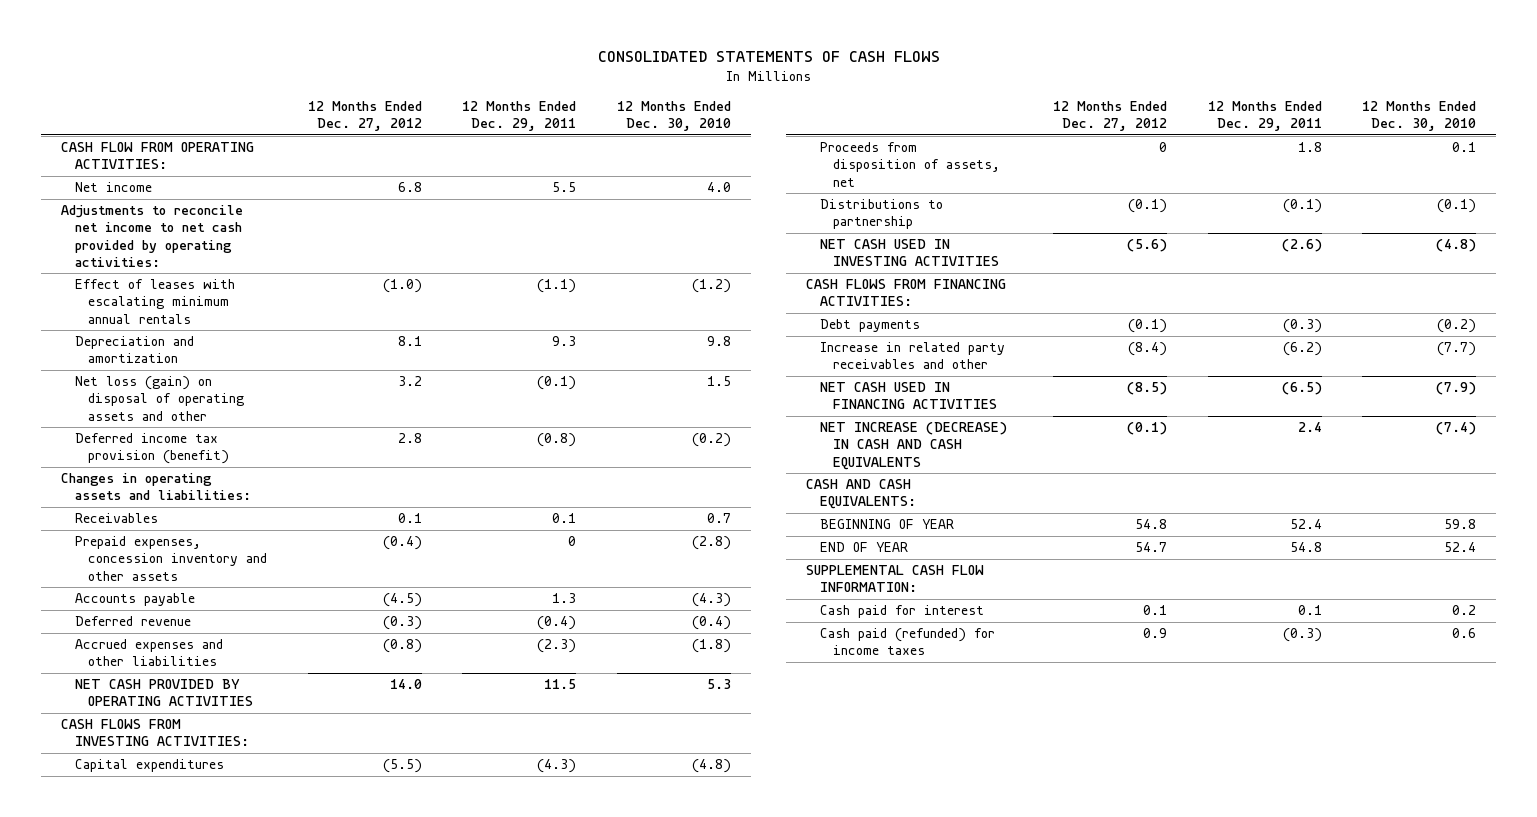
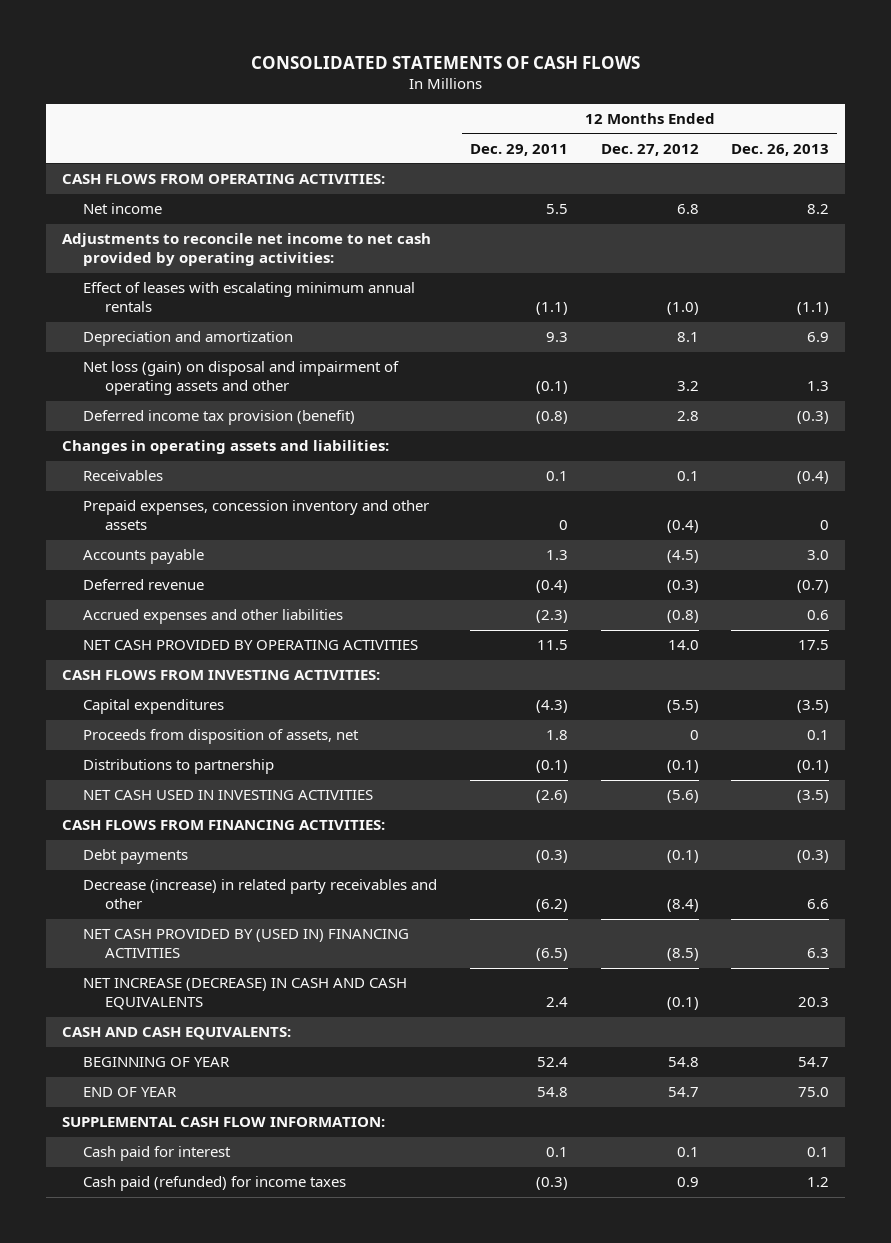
[616,100,731,132] 12 Months Ended Dec. 30, 2010 -> none
none -> [731,143,830,156] Dec. 26, 2013
[61,142,255,170] CASH FLOW FROM OPERATING ACTIVITIES: -> [62,174,386,185] CASH FLOWS FROM OPERATING ACTIVITIES:
[74,376,245,421] Net loss (gain) on disposal of operating assets and other -> [83,361,400,396] Net loss (gain) on disposal and impairment of operating assets and other
[819,342,1005,370] Increase in related party receivables and other -> [83,879,438,910] Decrease (increase) in related party receivables and other
[819,382,998,410] NET CASH USED IN FINANCING ACTIVITIES -> [83,929,410,959] NET CASH PROVIDED BY (USED IN) FINANCING ACTIVITIES

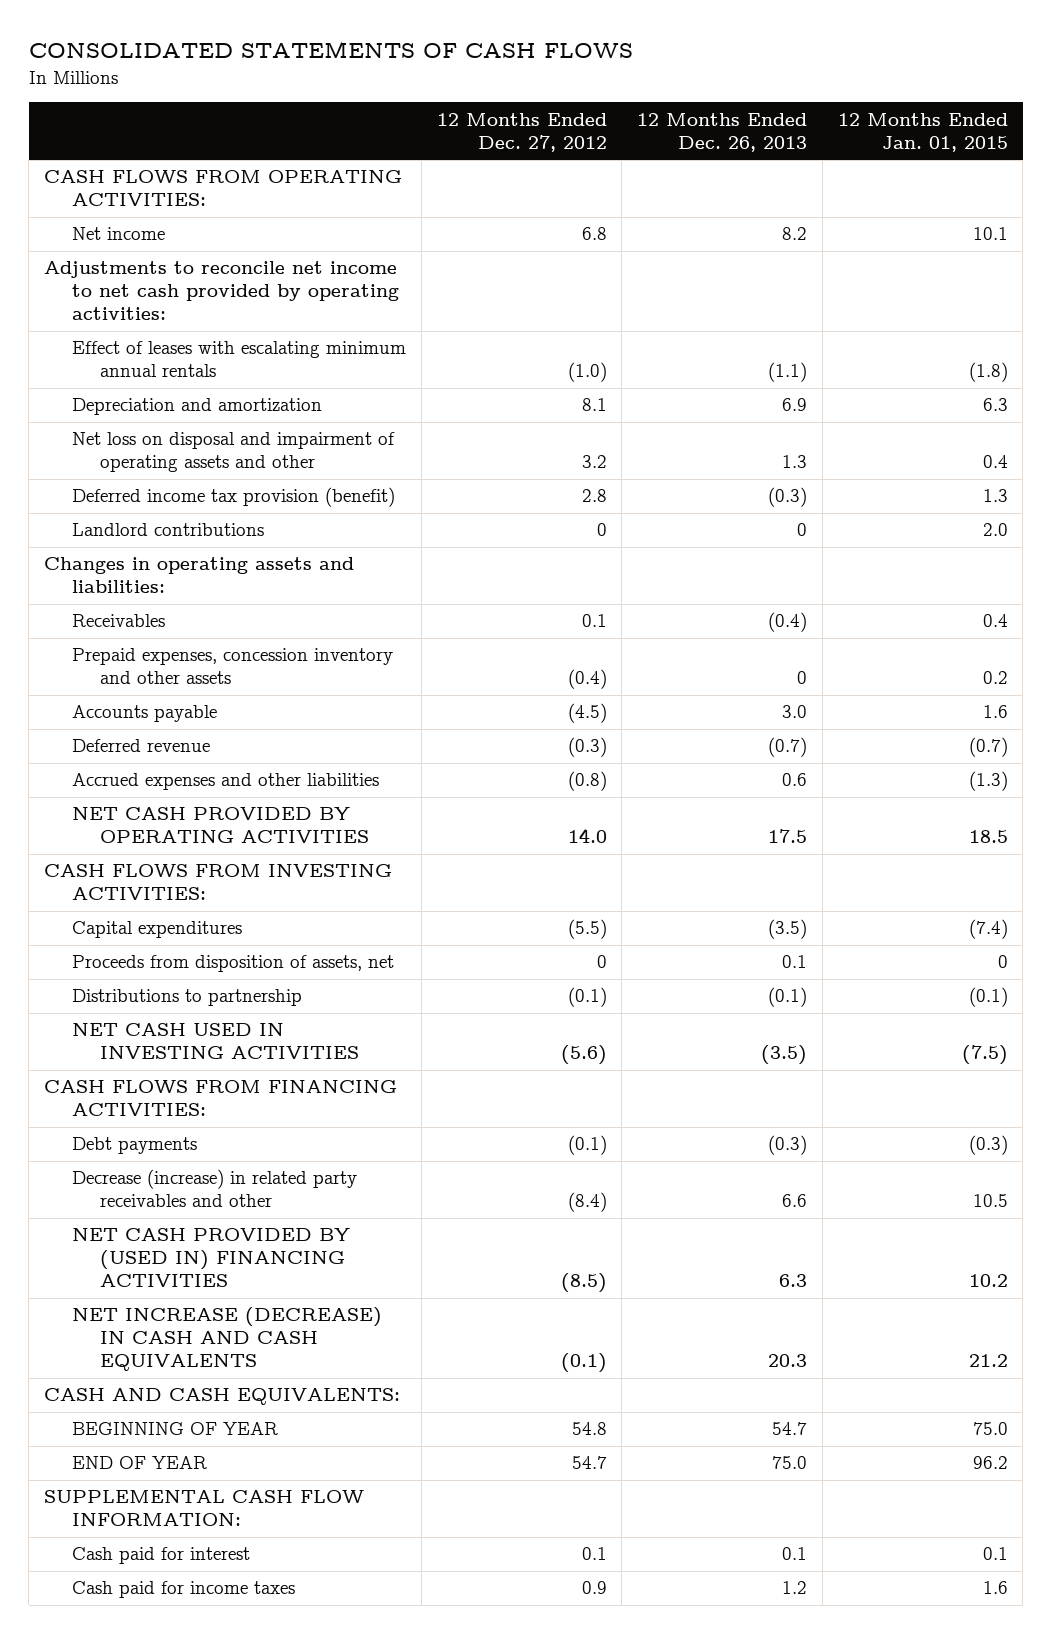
[469,143,568,156] Dec. 29, 2011 -> none
none -> [837,112,1008,152] 12 Months Ended Jan. 01, 2015
[83,361,400,396] Net loss (gain) on disposal and impairment of operating assets and other -> [72,432,396,473] Net loss on disposal and impairment of operating assets and other
none -> [72,523,265,537] Landlord contributions
[83,1176,347,1192] Cash paid (refunded) for income taxes -> [72,1581,296,1599] Cash paid for income taxes

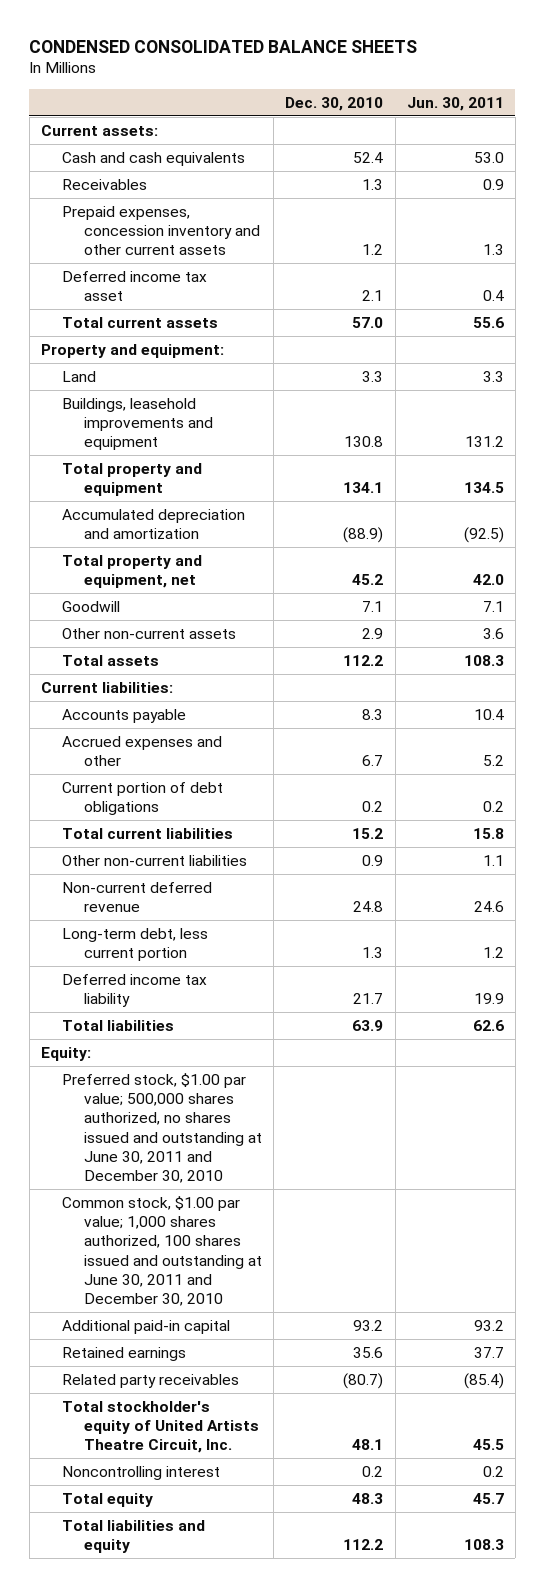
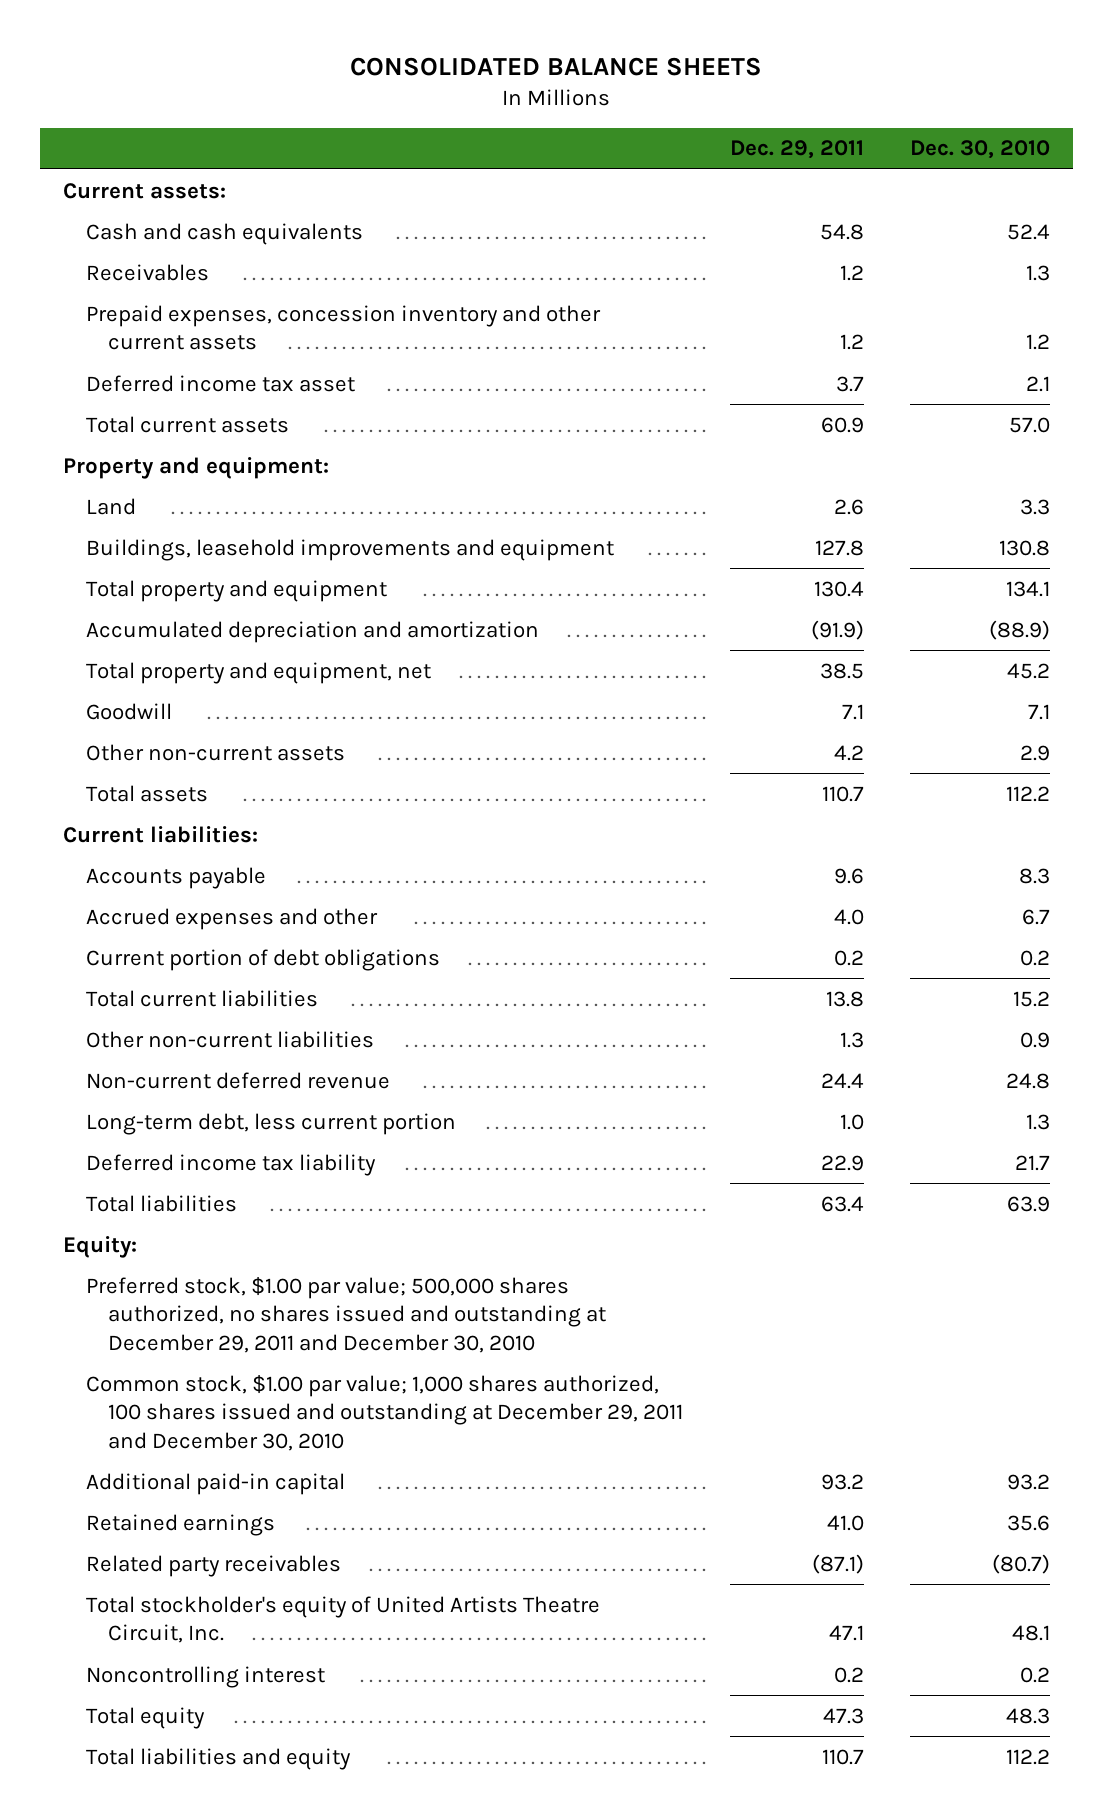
[29,39,418,53] CONDENSED CONSOLIDATED BALANCE SHEETS -> [350,56,763,76] CONSOLIDATED BALANCE SHEETS
[406,96,504,111] Jun. 30, 2011 -> none
none -> [729,140,864,160] Dec. 29, 2011
[62,1072,263,1184] Preferred stock, $1.00 par value; 500,000 shares authorized, no shares issued and outstanding at June 30, 2011 and December 30, 2010 -> [85,1276,607,1354] Preferred stock, $1.00 par value; 500,000 shares authorized, no shares issued and outstanding at December 29, 2011 and December 30, 2010
[62,1195,263,1307] Common stock, $1.00 par value; 1,000 shares authorized, 100 shares issued and outstanding at June 30, 2011 and December 30, 2010 -> [85,1374,684,1452] Common stock, $1.00 par value; 1,000 shares authorized, 100 shares issued and outstanding at December 29, 2011 and December 30, 2010

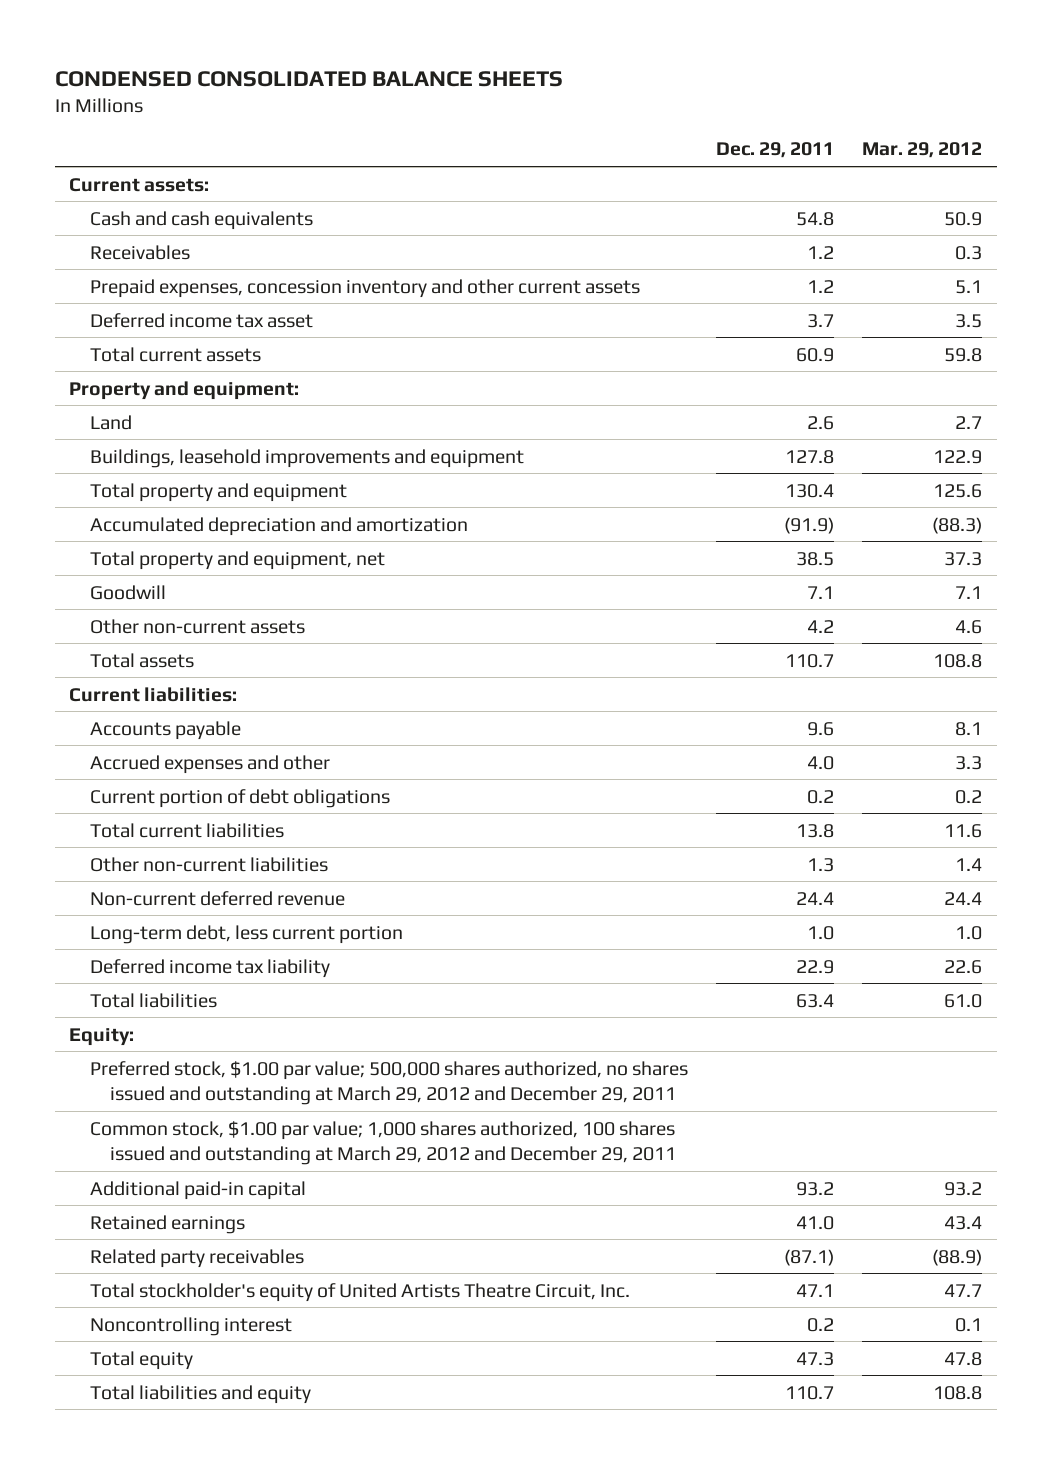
[350,56,763,76] CONSOLIDATED BALANCE SHEETS -> [55,70,564,87] CONDENSED CONSOLIDATED BALANCE SHEETS
[909,140,1050,160] Dec. 30, 2010 -> none
none -> [862,142,983,159] Mar. 29, 2012
[85,1276,607,1354] Preferred stock, $1.00 par value; 500,000 shares authorized, no shares issued and outstanding at December 29, 2011 and December 30, 2010 -> [89,1060,688,1105] Preferred stock, $1.00 par value; 500,000 shares authorized, no shares issued and outstanding at March 29, 2012 and December 29, 2011
[85,1374,684,1452] Common stock, $1.00 par value; 1,000 shares authorized, 100 shares issued and outstanding at December 29, 2011 and December 30, 2010 -> [89,1120,676,1165] Common stock, $1.00 par value; 1,000 shares authorized, 100 shares issued and outstanding at March 29, 2012 and December 29, 2011

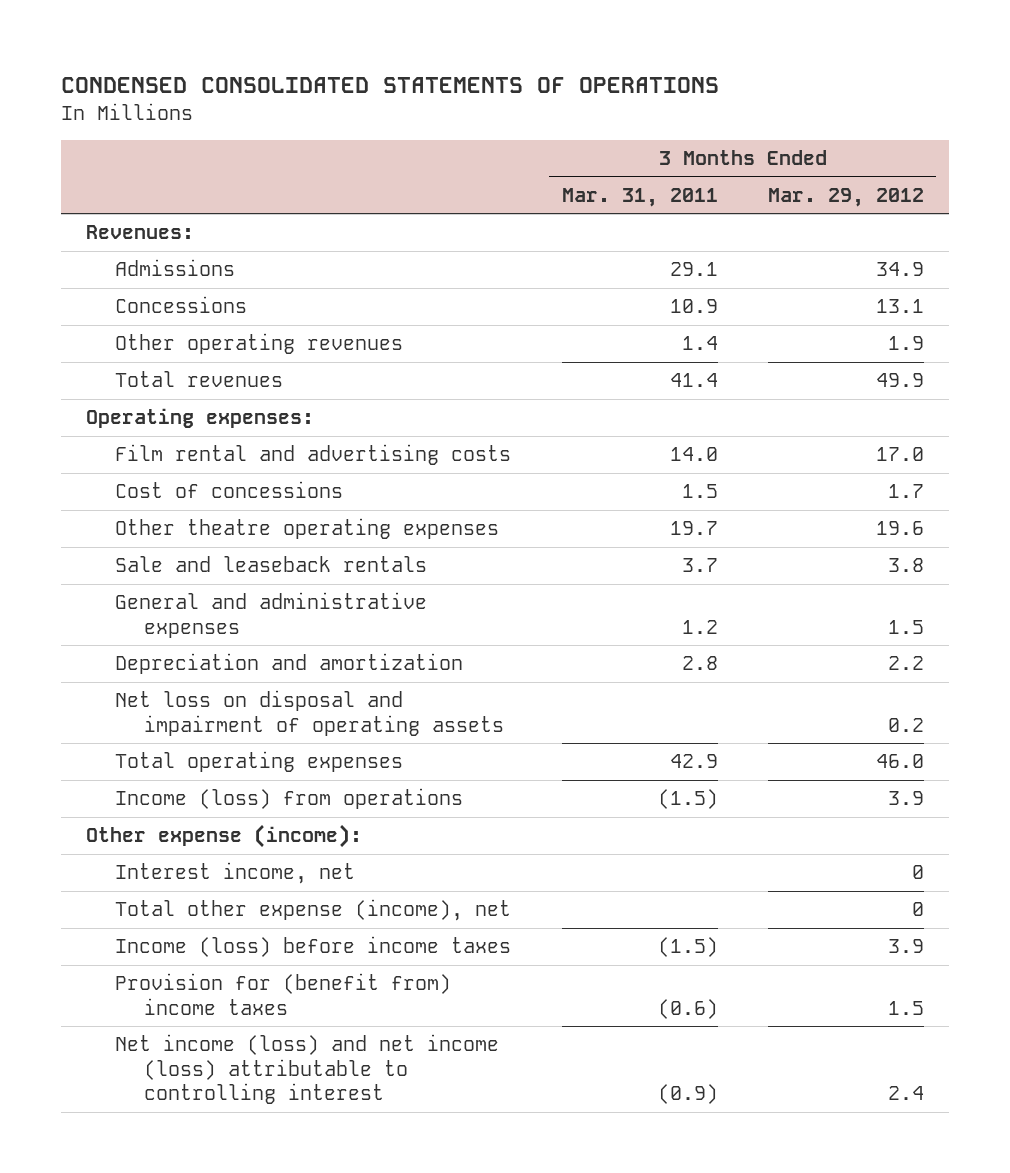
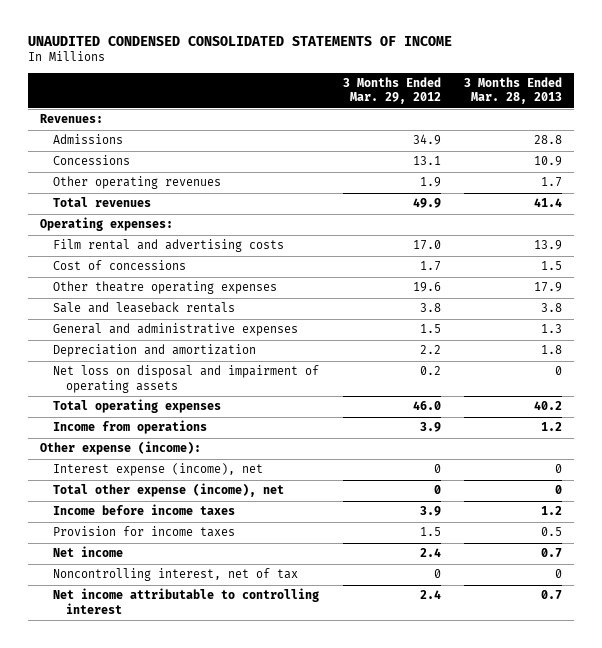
[61,76,720,93] CONDENSED CONSOLIDATED STATEMENTS OF OPERATIONS -> [27,35,452,46] UNAUDITED CONDENSED CONSOLIDATED STATEMENTS OF INCOME
[561,188,718,208] Mar. 31, 2011 -> none
none -> [464,77,563,105] 3 Months Ended Mar. 28, 2013
[115,788,464,810] Income (loss) from operations -> [52,420,207,435] Income from operations
[115,862,356,885] Interest income, net -> [52,463,263,477] Interest expense (income), net
[115,936,512,958] Income (loss) before income taxes -> [52,504,235,516] Income before income taxes
[115,973,452,1015] Provision for (benefit from) income taxes -> [52,526,235,538] Provision for income taxes
[115,1034,500,1105] Net income (loss) and net income (loss) attributable to controlling interest -> [52,546,123,558] Net income
none -> [52,568,298,582] Noncontrolling interest, net of tax
none -> [52,588,319,614] Net income attributable to controlling interest

